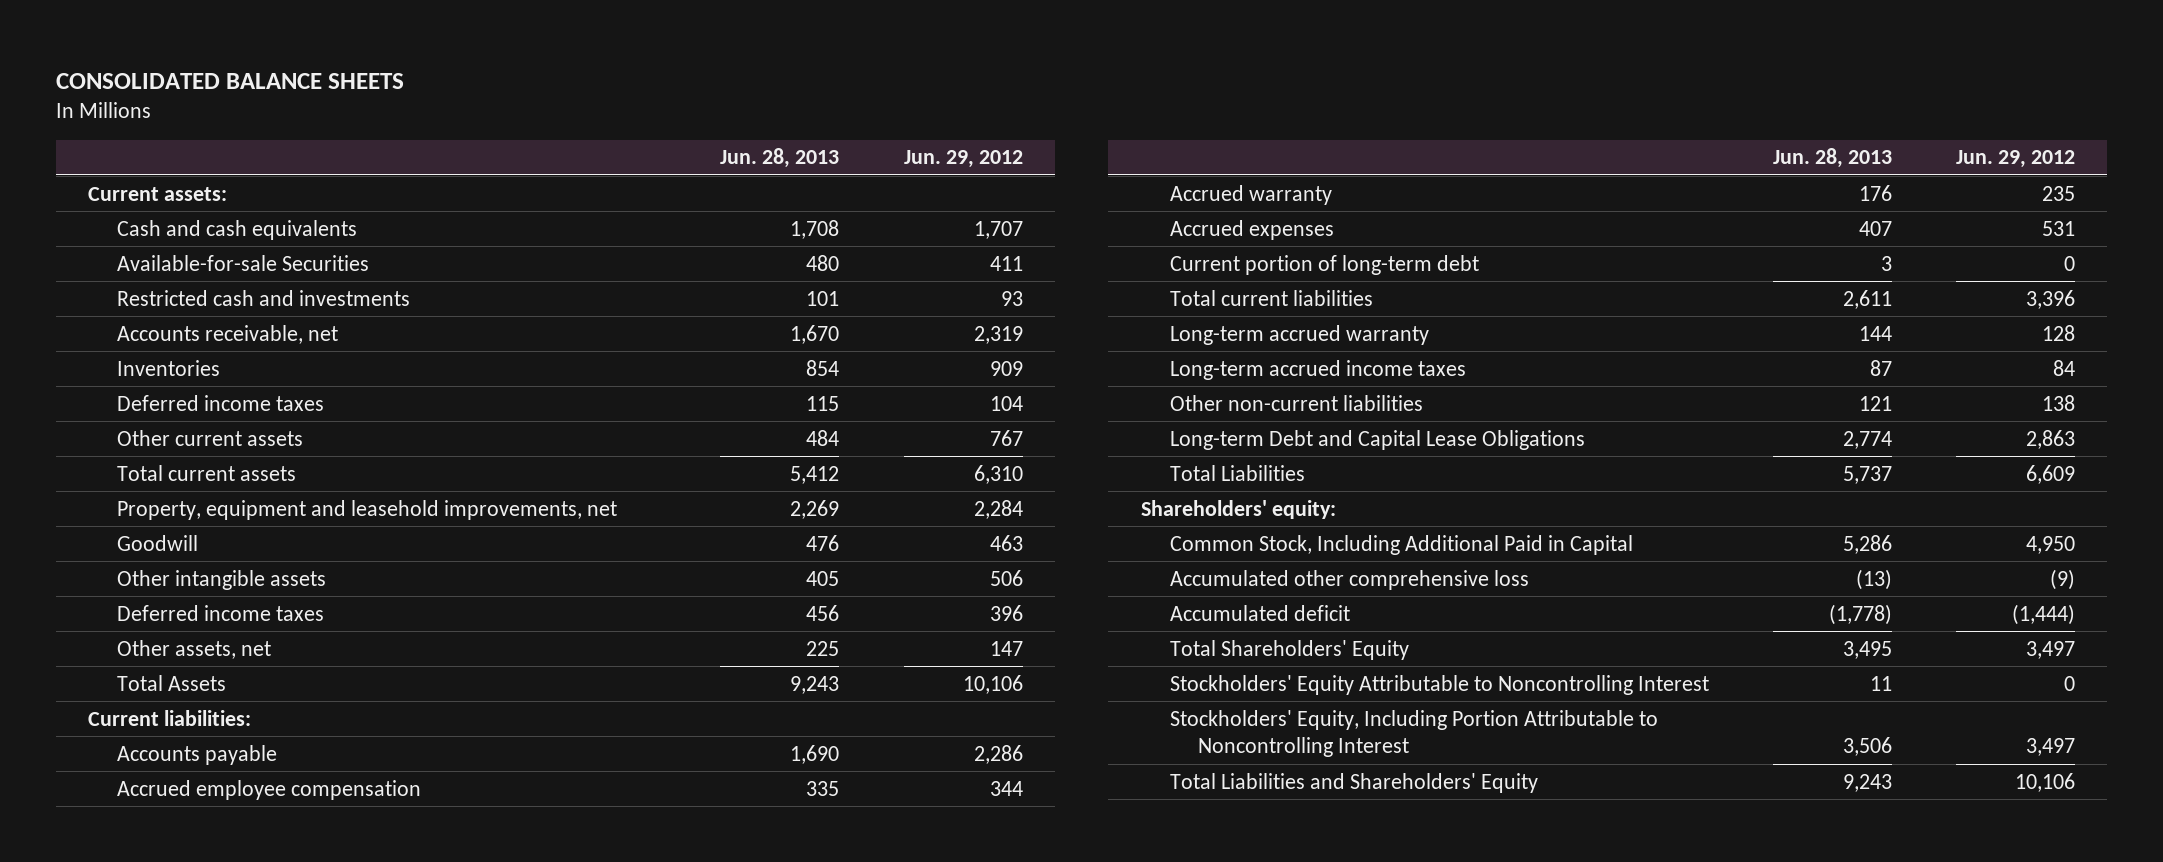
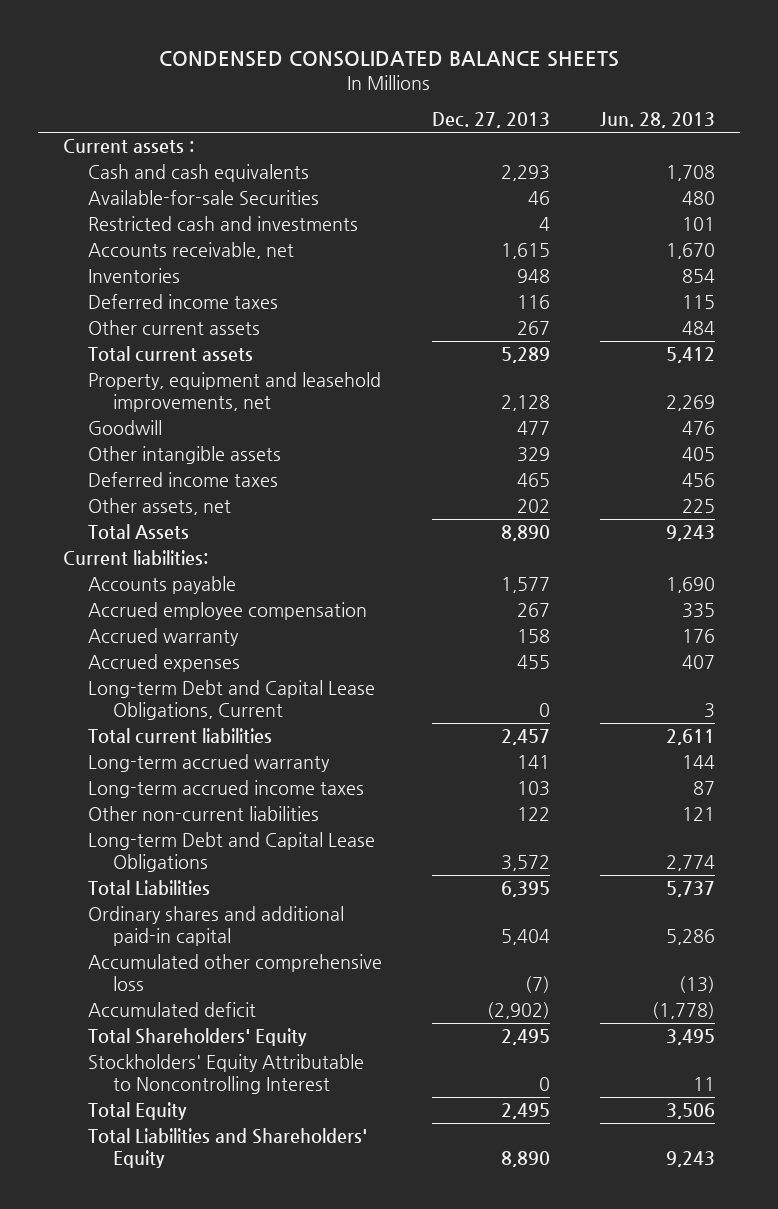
[55,73,404,90] CONSOLIDATED BALANCE SHEETS -> [159,51,620,68] CONDENSED CONSOLIDATED BALANCE SHEETS
[903,150,1023,169] Jun. 29, 2012 -> none
none -> [432,112,551,129] Dec. 27, 2013
[88,186,228,201] Current assets: -> [62,139,194,154] Current assets :
[1169,254,1479,275] Current portion of long-term debt -> [88,680,376,720] Long-term Debt and Capital Lease Obligations, Current
[1140,499,1336,519] Shareholders' equity: -> none
[1169,534,1633,555] Common Stock, Including Additional Paid in Capital -> [88,906,345,946] Ordinary shares and additional paid-in capital
[1169,709,1658,758] Stockholders' Equity, Including Portion Attributable to Noncontrolling Interest -> [88,1102,188,1121] Total Equity

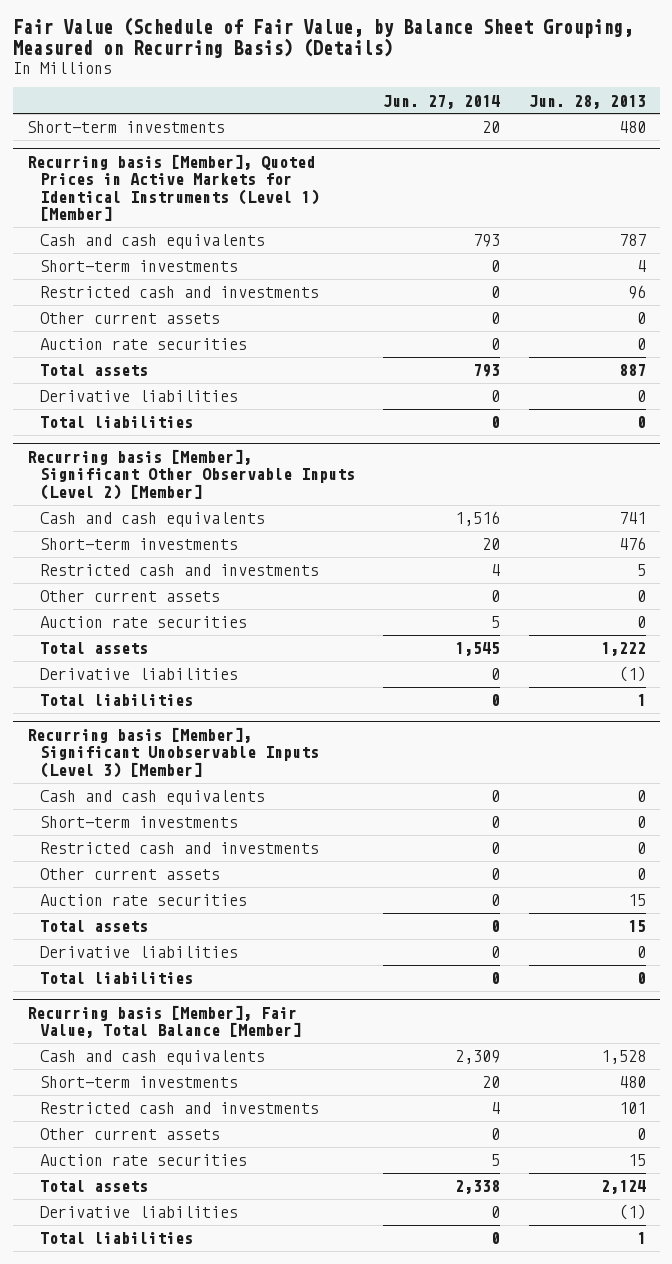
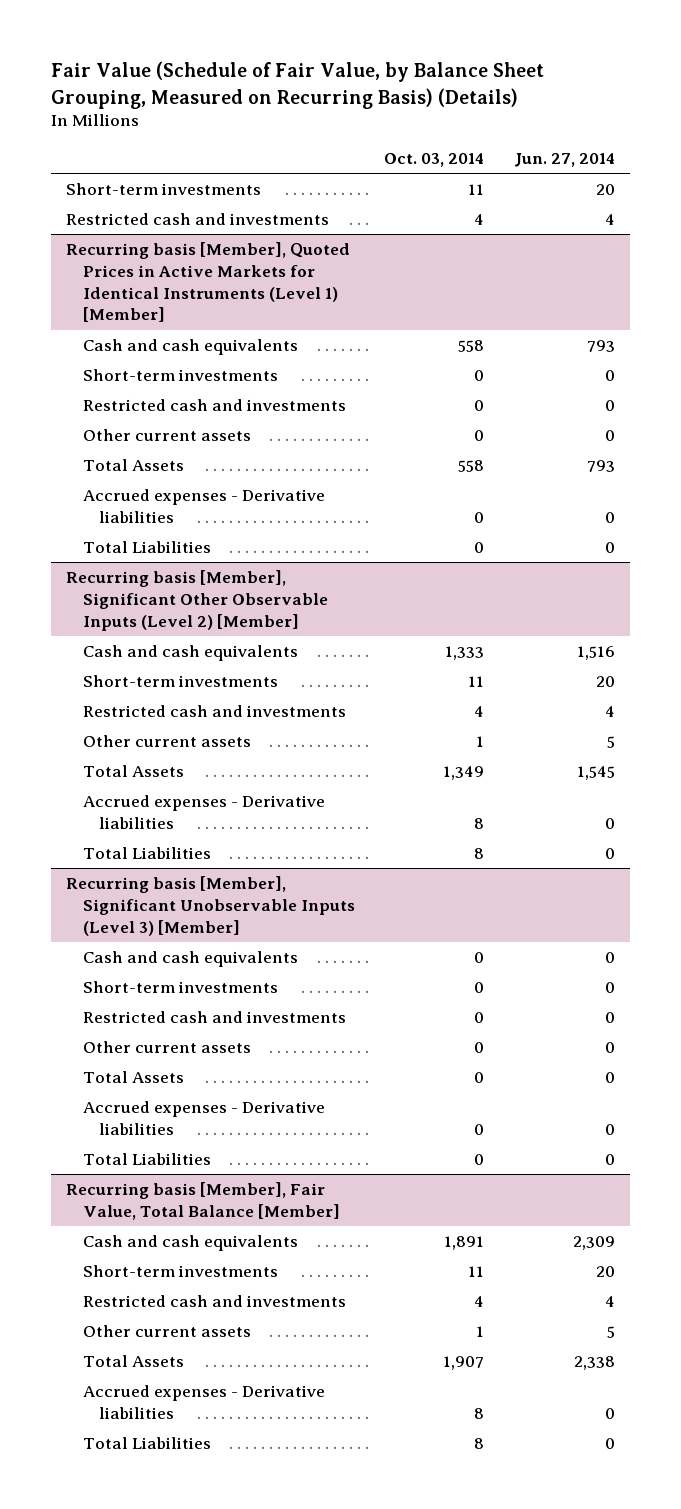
[528,94,646,109] Jun. 28, 2013 -> none
none -> [384,152,485,167] Oct. 03, 2014
none -> [66,212,330,225] Restricted cash and investments
[40,338,248,351] Auction rate securities -> none
[40,364,149,377] Total assets -> [82,458,184,471] Total Assets
[40,390,239,403] Derivative liabilities -> [82,488,325,523] Accrued expenses - Derivative liabilities
[40,416,194,429] Total liabilities -> [82,540,211,553] Total Liabilities
[40,616,248,629] Auction rate securities -> none
[491,590,501,603] 0 -> [606,735,615,748] 5
[40,642,149,655] Total assets -> [82,764,184,777] Total Assets
[40,668,239,681] Derivative liabilities -> [82,794,325,829] Accrued expenses - Derivative liabilities
[40,694,194,707] Total liabilities -> [82,846,211,859] Total Liabilities
[40,894,248,907] Auction rate securities -> none
[40,920,149,933] Total assets -> [82,1070,184,1083] Total Assets
[40,946,239,959] Derivative liabilities -> [82,1100,325,1135] Accrued expenses - Derivative liabilities
[40,972,194,985] Total liabilities -> [82,1152,211,1165] Total Liabilities
[40,1154,248,1167] Auction rate securities -> none
[491,1128,501,1141] 0 -> [606,1325,615,1338] 5
[40,1180,149,1193] Total assets -> [82,1354,184,1367] Total Assets
[40,1206,239,1219] Derivative liabilities -> [82,1384,325,1419] Accrued expenses - Derivative liabilities
[40,1232,194,1245] Total liabilities -> [82,1436,211,1449] Total Liabilities

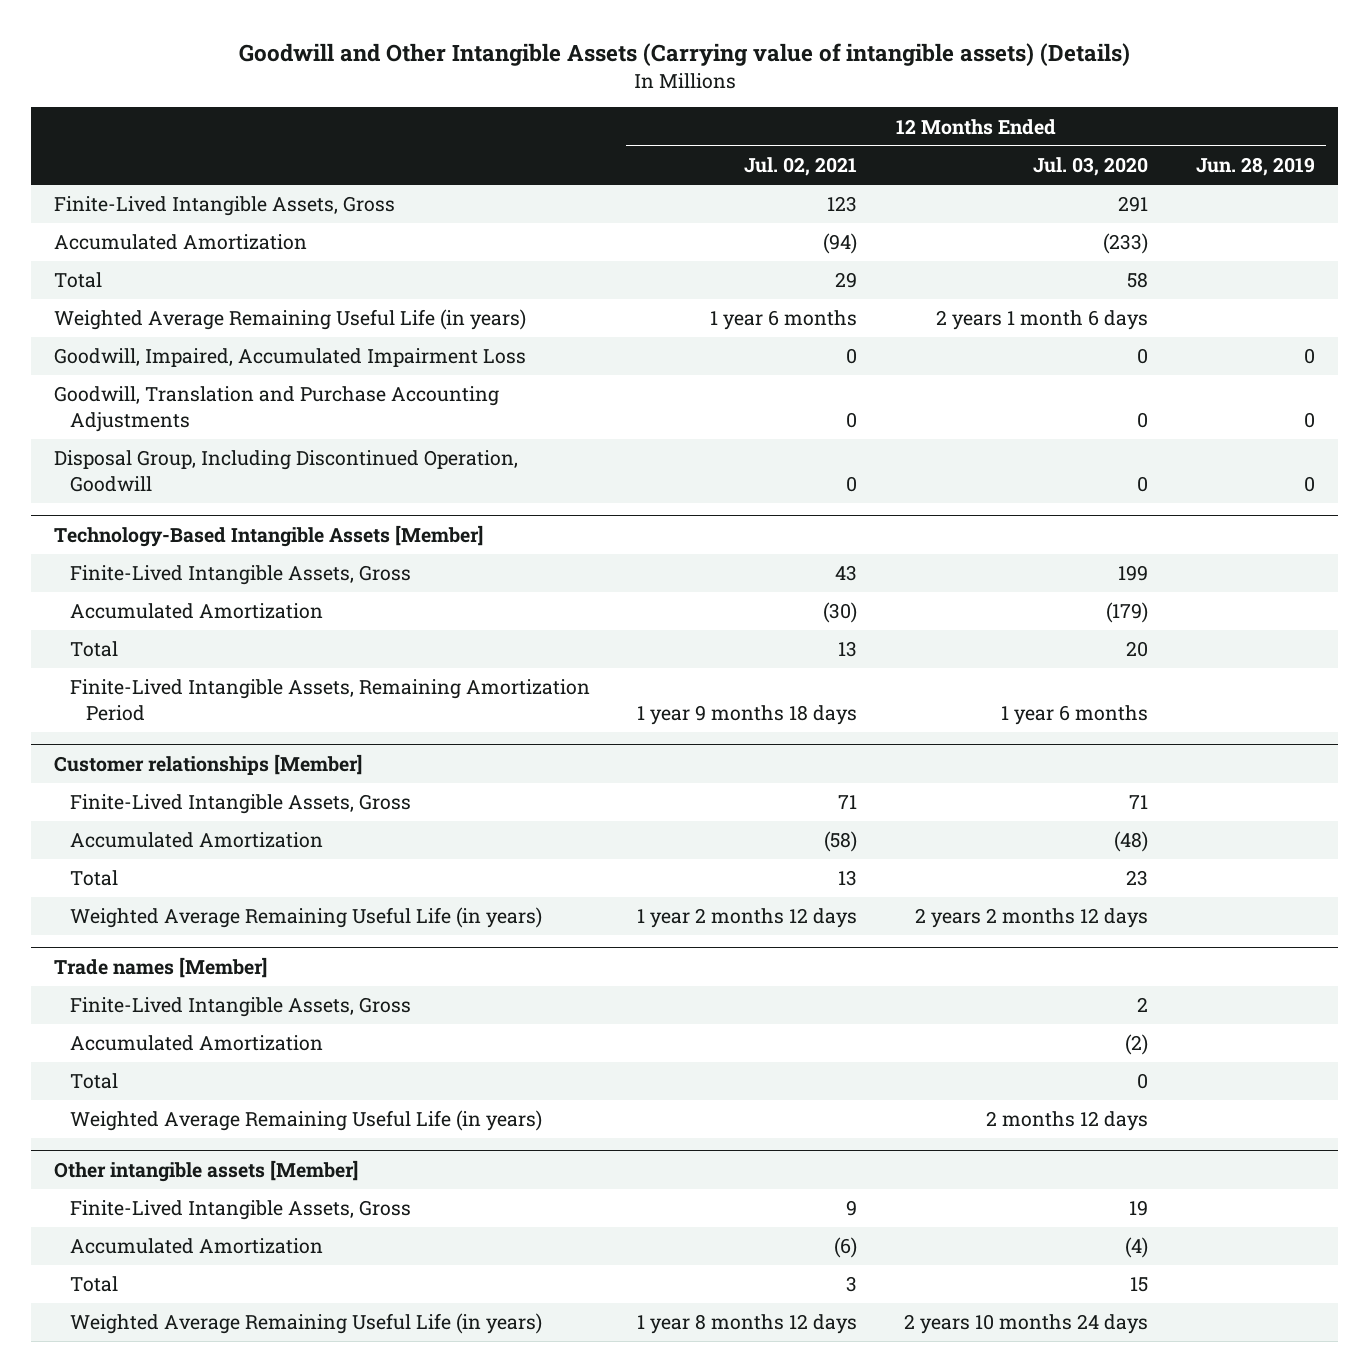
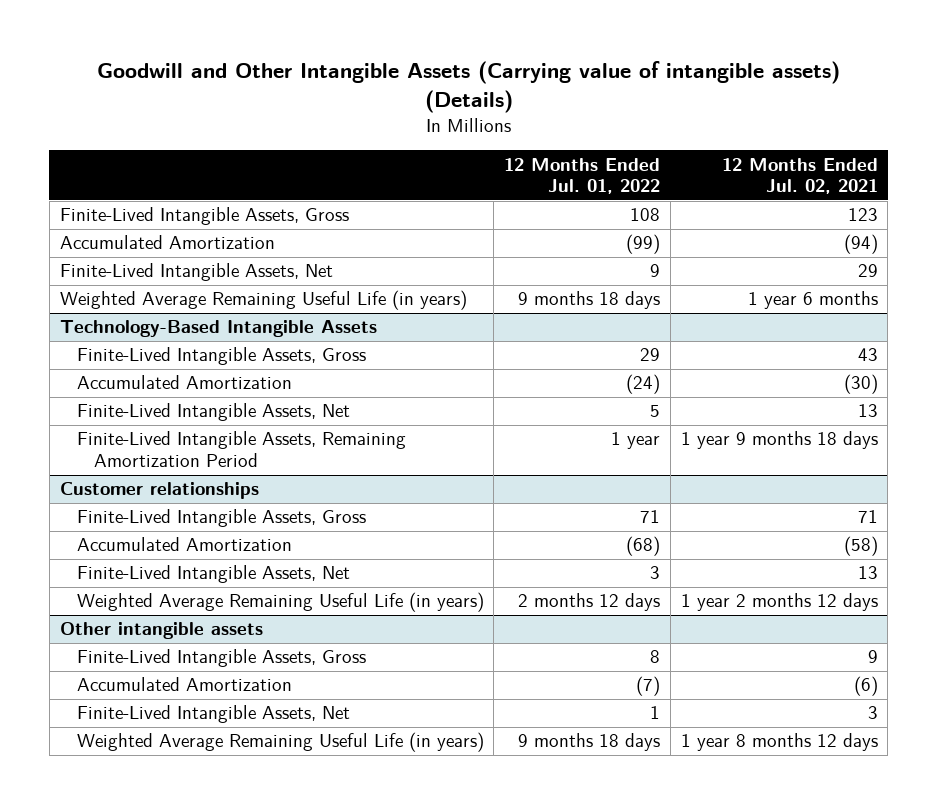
[1033,157,1149,177] Jul. 03, 2020 -> none
[1195,157,1315,177] Jun. 28, 2019 -> none
none -> [504,157,661,195] 12 Months Ended Jul. 01, 2022
[54,272,103,289] Total -> [59,263,333,282] Finite-Lived Intangible Assets, Net
[54,348,527,368] Goodwill, Impaired, Accumulated Impairment Loss -> none
[54,386,500,432] Goodwill, Translation and Purchase Accounting Adjustments -> none
[54,450,519,492] Disposal Group, Including Discontinued Operation, Goodwill -> none
[54,524,484,547] Technology-Based Intangible Assets [Member] -> [59,320,377,338] Technology-Based Intangible Assets
[70,641,119,658] Total -> [76,403,350,422] Finite-Lived Intangible Assets, Net
[54,753,363,775] Customer relationships [Member] -> [59,482,259,500] Customer relationships
[70,870,119,887] Total -> [76,565,350,584] Finite-Lived Intangible Assets, Net
[54,956,268,978] Trade names [Member] -> none
[70,997,412,1018] Finite-Lived Intangible Assets, Gross -> none
[70,1035,324,1052] Accumulated Amortization -> none
[70,1073,119,1090] Total -> none
[70,1110,543,1132] Weighted Average Remaining Useful Life (in years) -> none
[54,1159,359,1182] Other intangible assets [Member] -> [59,622,263,640] Other intangible assets
[70,1276,119,1293] Total -> [76,705,350,724] Finite-Lived Intangible Assets, Net

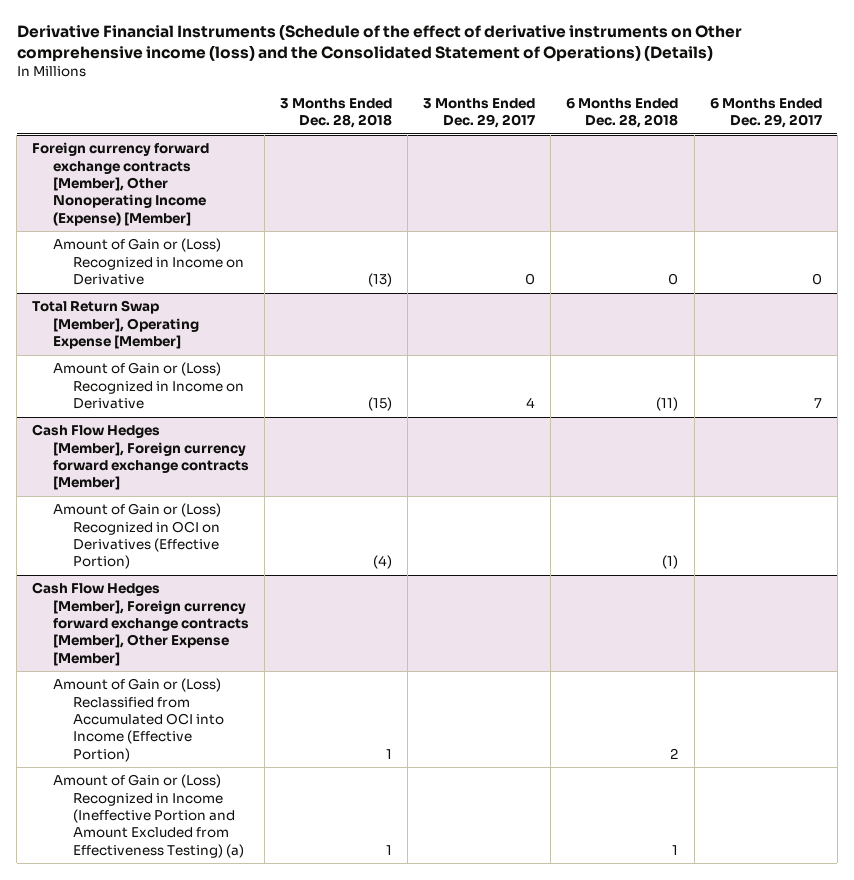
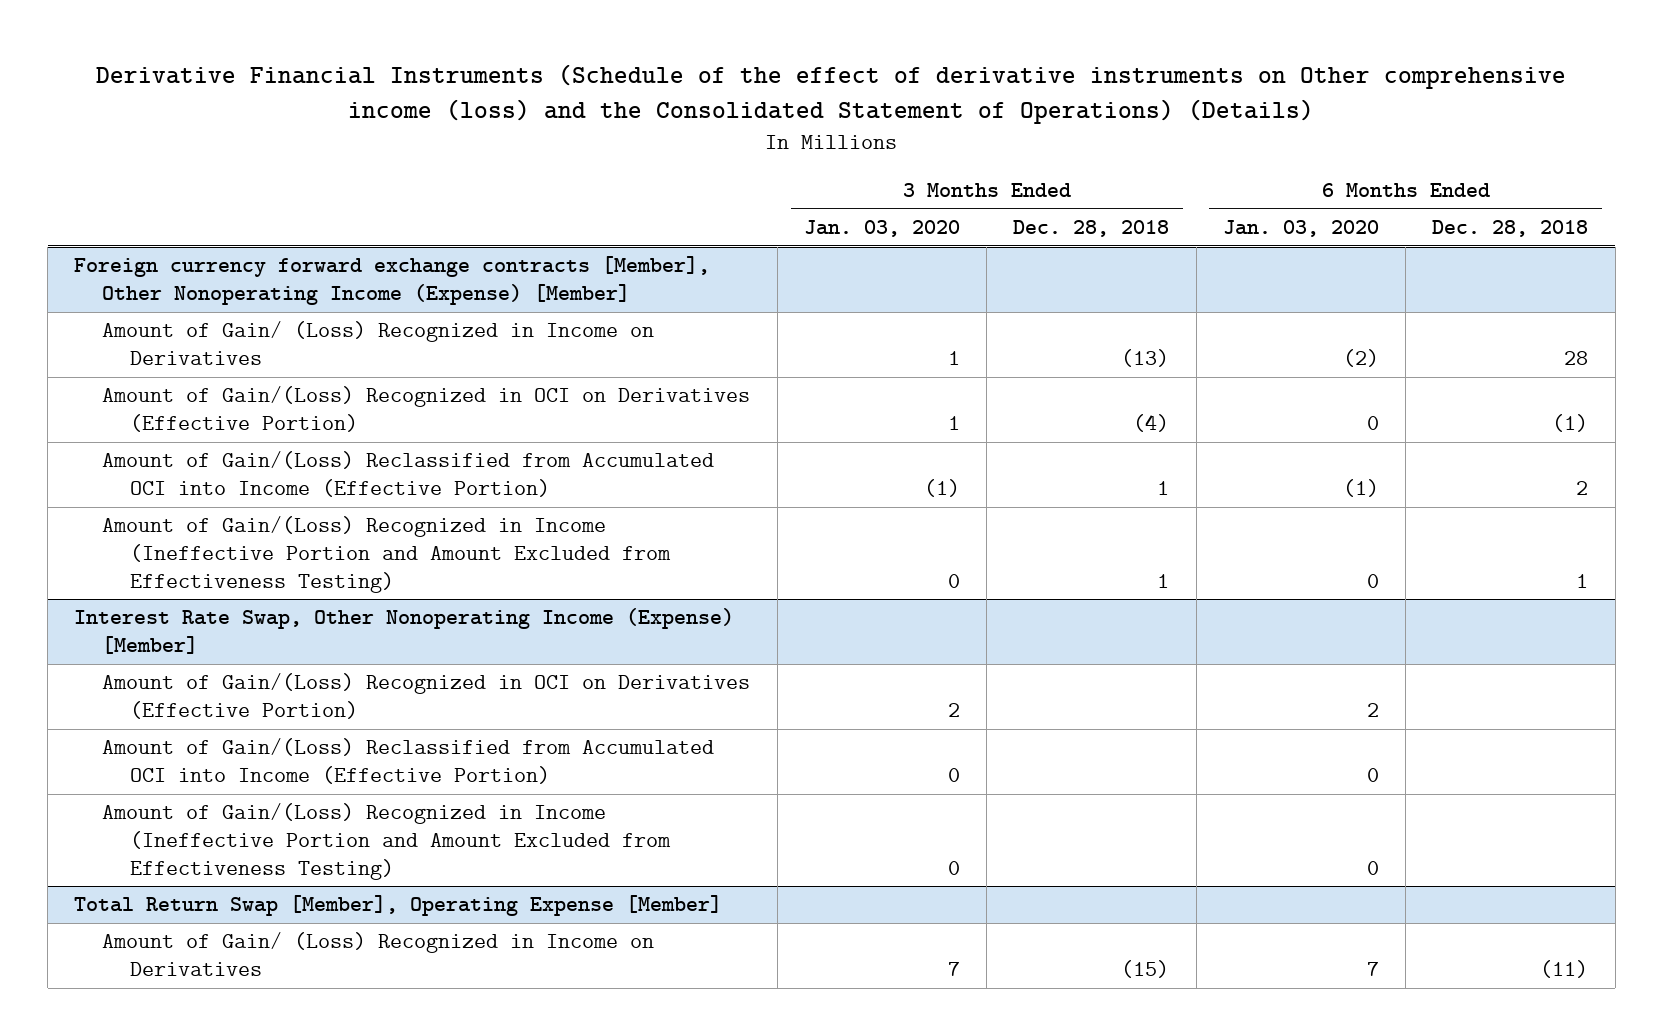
[423,97,536,129] 3 Months Ended Dec. 29, 2017 -> none
[709,97,822,129] 6 Months Ended Dec. 29, 2017 -> none
none -> [803,220,960,238] Jan. 03, 2020
none -> [1222,220,1379,238] Jan. 03, 2020
[52,238,245,285] Amount of Gain or (Loss) Recognized in Income on Derivative -> [102,321,655,366] Amount of Gain/ (Loss) Recognized in Income on Derivatives
[668,272,679,285] 0 -> [1564,351,1589,366] 28
none -> [102,386,751,433] Amount of Gain/(Loss) Recognized in OCI on Derivatives (Effective Portion)
none -> [102,451,715,498] Amount of Gain/(Loss) Reclassified from Accumulated OCI into Income (Effective Portion)
none -> [102,516,672,593] Amount of Gain/(Loss) Recognized in Income (Ineffective Portion and Amount Excluded from Effectiveness Testing)
none -> [74,608,735,655] Interest Rate Swap, Other Nonoperating Income (Expense) [Member]
none -> [102,673,751,720] Amount of Gain/(Loss) Recognized in OCI on Derivatives (Effective Portion)
none -> [102,738,715,785] Amount of Gain/(Loss) Reclassified from Accumulated OCI into Income (Effective Portion)
none -> [102,803,672,880] Amount of Gain/(Loss) Recognized in Income (Ineffective Portion and Amount Excluded from Effectiveness Testing)
[32,424,249,491] Cash Flow Hedges [Member], Foreign currency forward exchange contracts [Member] -> none
[52,503,221,570] Amount of Gain or (Loss) Recognized in OCI on Derivatives (Effective Portion) -> none
[32,582,249,666] Cash Flow Hedges [Member], Foreign currency forward exchange contracts [Member], Other Expense [Member] -> none
[52,678,225,762] Amount of Gain or (Loss) Reclassified from Accumulated OCI into Income (Effective Portion) -> none
[52,774,245,858] Amount of Gain or (Loss) Recognized in Income (Ineffective Portion and Amount Excluded from Effectiveness Testing) (a) -> none
[52,362,245,409] Amount of Gain or (Loss) Recognized in Income on Derivative -> [102,932,655,977] Amount of Gain/ (Loss) Recognized in Income on Derivatives

